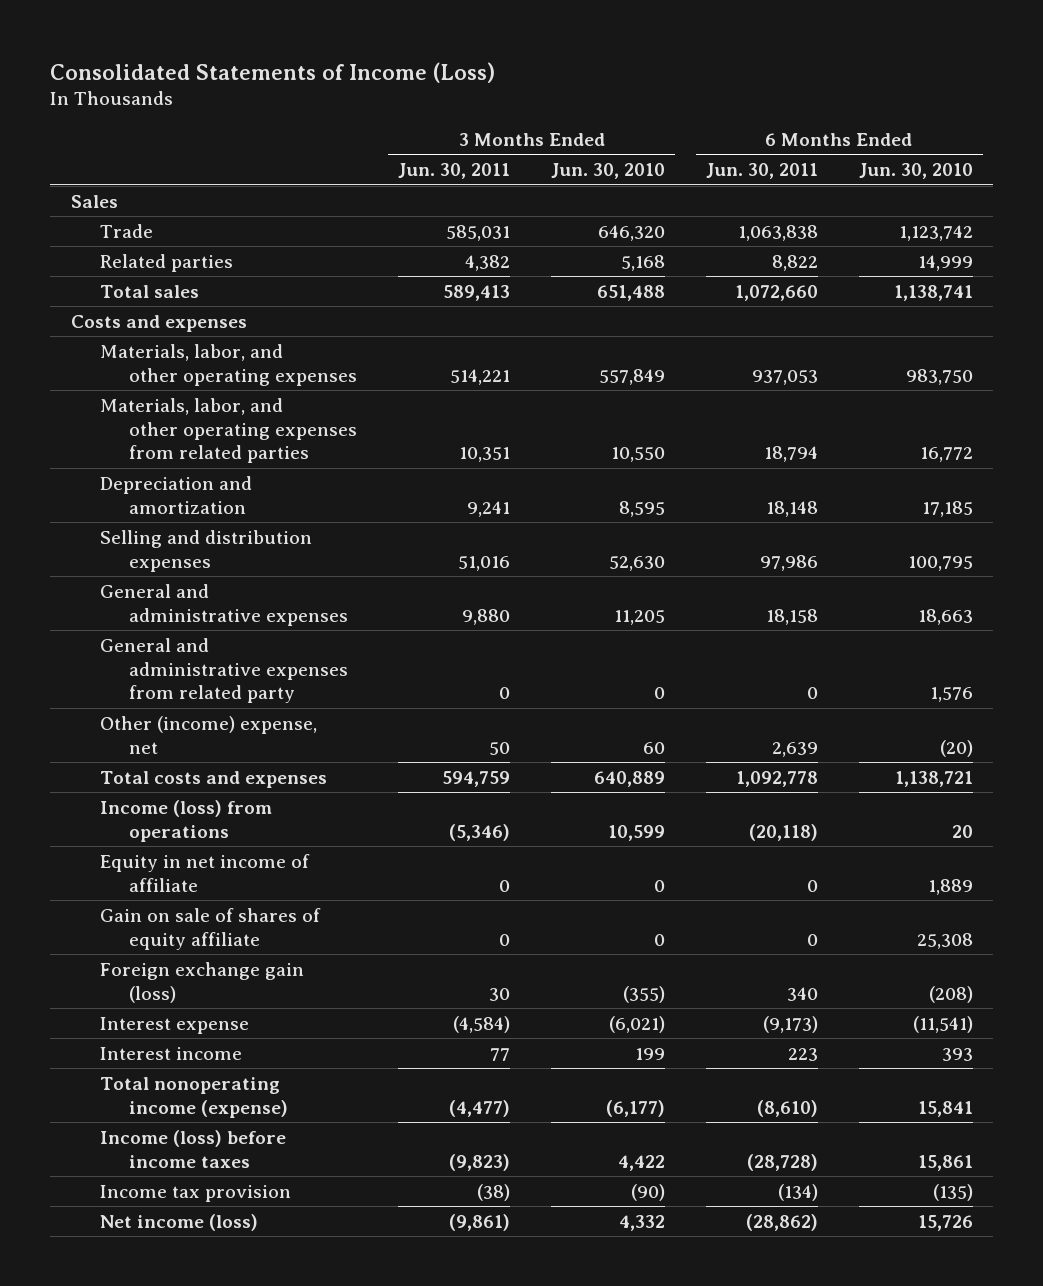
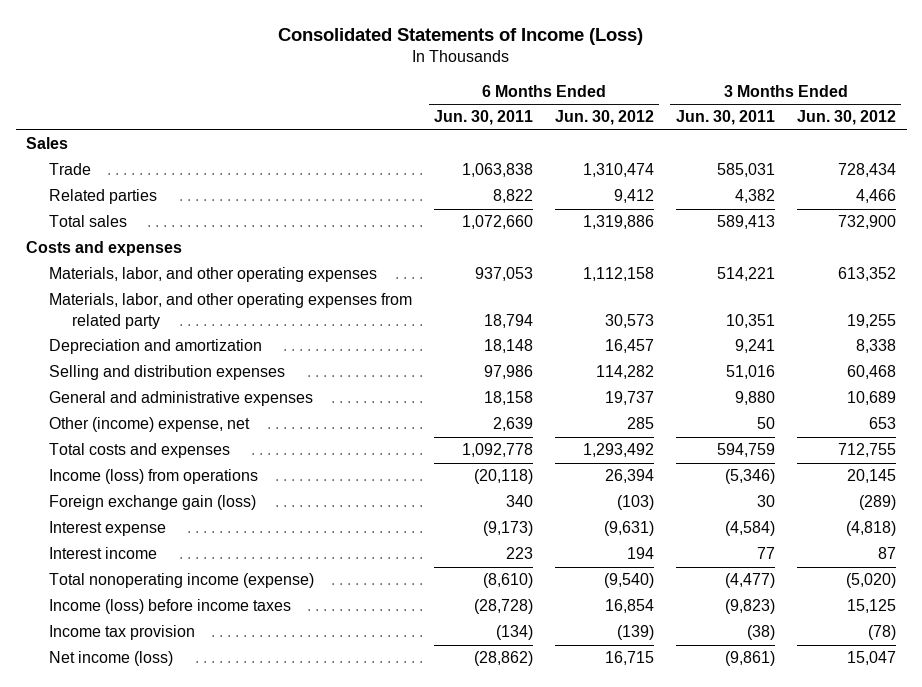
[551,163,666,180] Jun. 30, 2010 -> none
[858,163,973,180] Jun. 30, 2010 -> none
none -> [554,110,654,126] Jun. 30, 2012
none -> [796,110,896,126] Jun. 30, 2012
[99,397,358,464] Materials, labor, and other operating expenses from related parties -> [49,293,413,329] Materials, labor, and other operating expenses from related party
[99,637,349,704] General and administrative expenses from related party -> none
[99,853,310,892] Equity in net income of affiliate -> none
[99,907,321,950] Gain on sale of shares of equity affiliate -> none

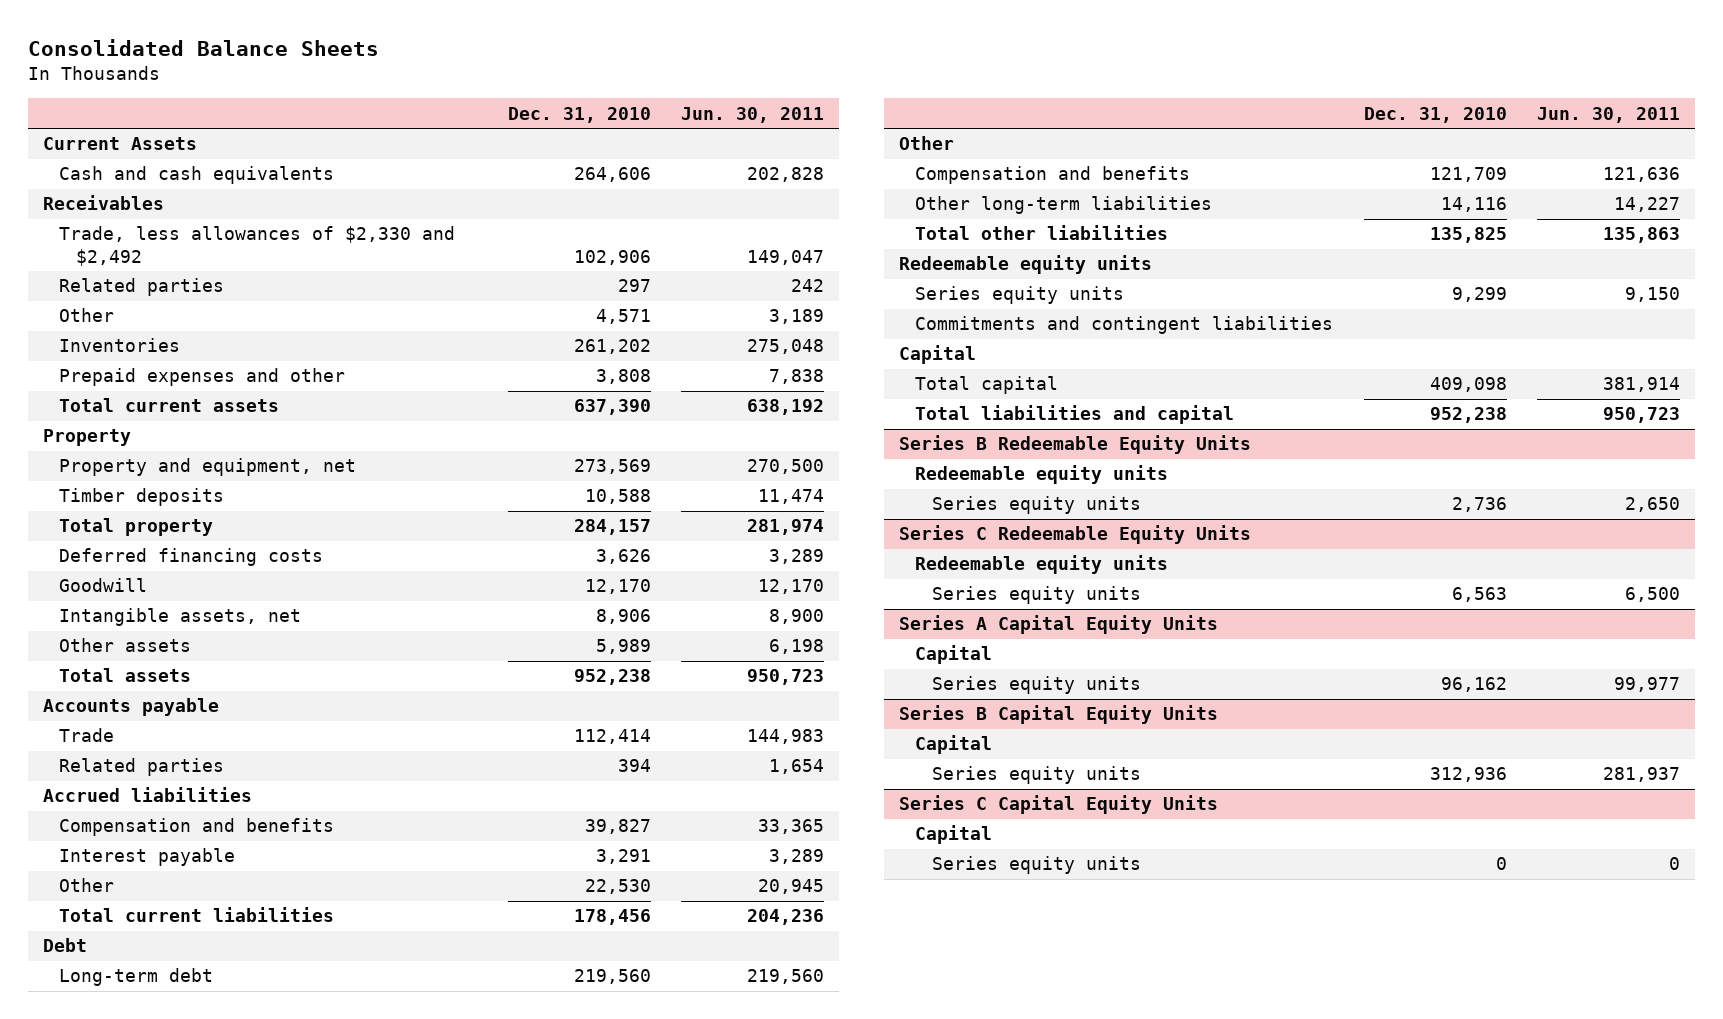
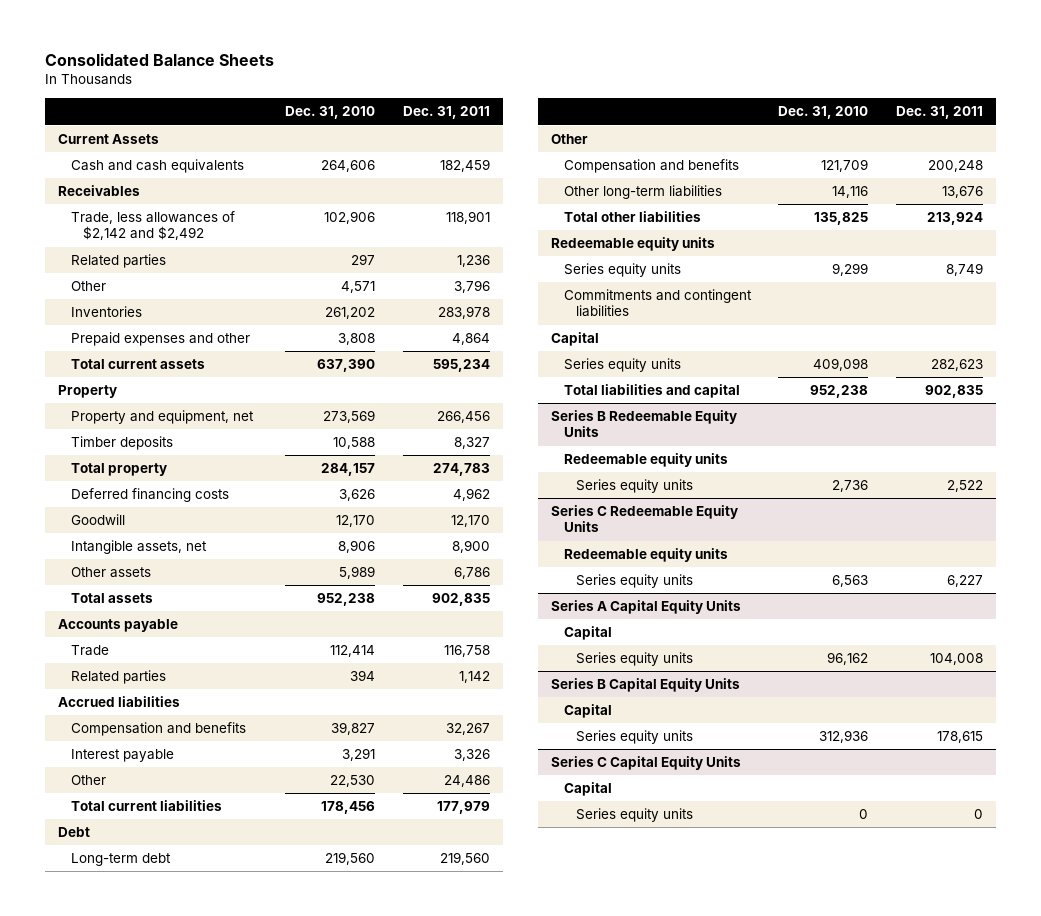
[680,106,824,123] Jun. 30, 2011 -> none
none -> [402,106,490,120] Dec. 31, 2011
[59,226,456,266] Trade, less allowances of $2,330 and $2,492 -> [70,211,235,241] Trade, less allowances of $2,142 and $2,492
[915,376,1059,395] Total capital -> [563,358,681,373] Series equity units

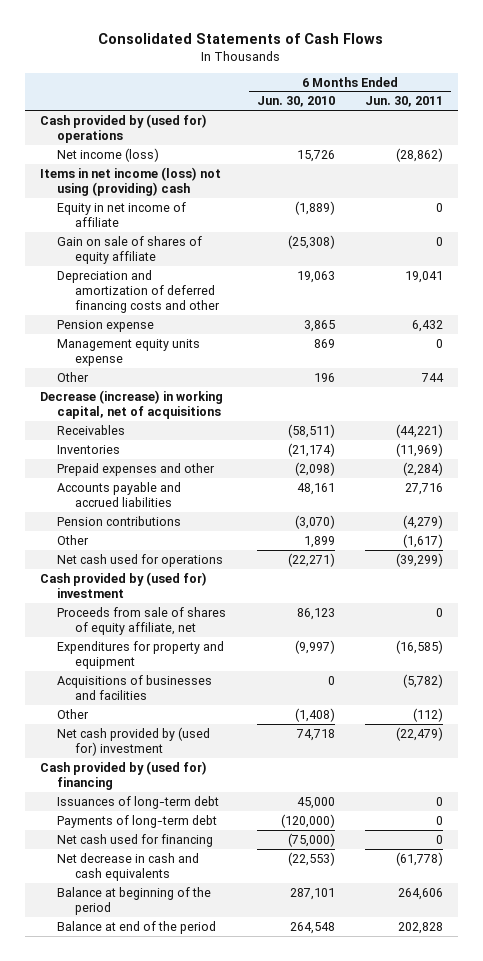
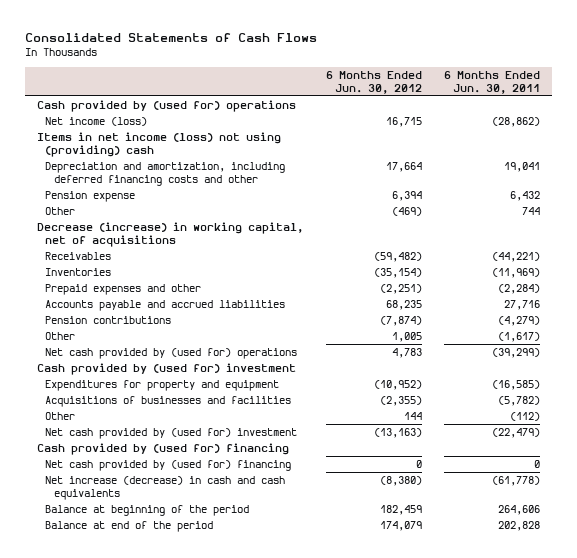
[256,96,335,108] Jun. 30, 2010 -> none
none -> [325,70,422,94] 6 Months Ended Jun. 30, 2012
[57,201,187,227] Equity in net income of affiliate -> none
[57,235,203,264] Gain on sale of shares of equity affiliate -> none
[57,269,221,313] Depreciation and amortization of deferred financing costs and other -> [45,161,286,186] Depreciation and amortization, including deferred financing costs and other
[57,338,201,366] Management equity units expense -> none
[57,553,224,567] Net cash used for operations -> [45,347,298,359] Net cash provided by (used for) operations
[57,606,227,635] Proceeds from sale of shares of equity affiliate, net -> none
[57,795,220,809] Issuances of long-term debt -> none
[57,814,218,828] Payments of long-term debt -> none
[57,833,214,847] Net cash used for financing -> [45,459,292,471] Net cash provided by (used for) financing
[57,852,200,881] Net decrease in cash and cash equivalents -> [45,475,286,500] Net increase (decrease) in cash and cash equivalents

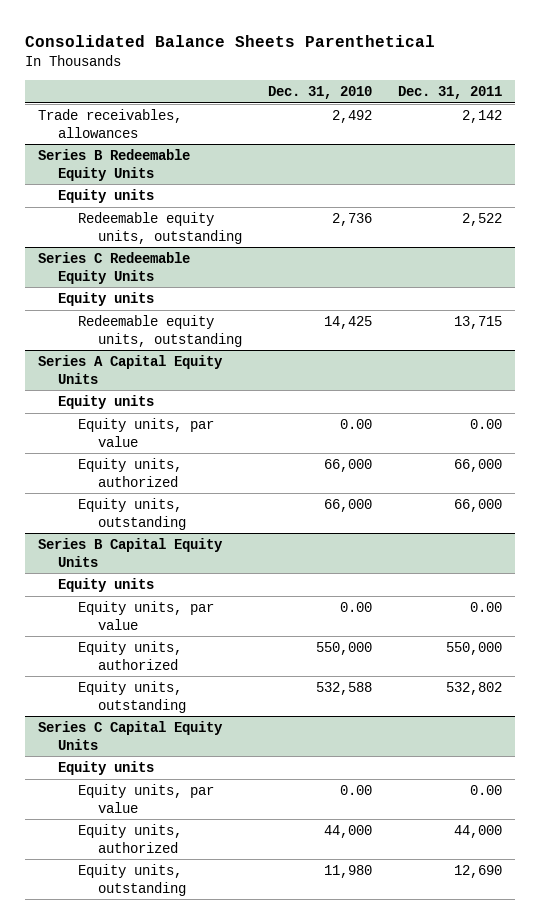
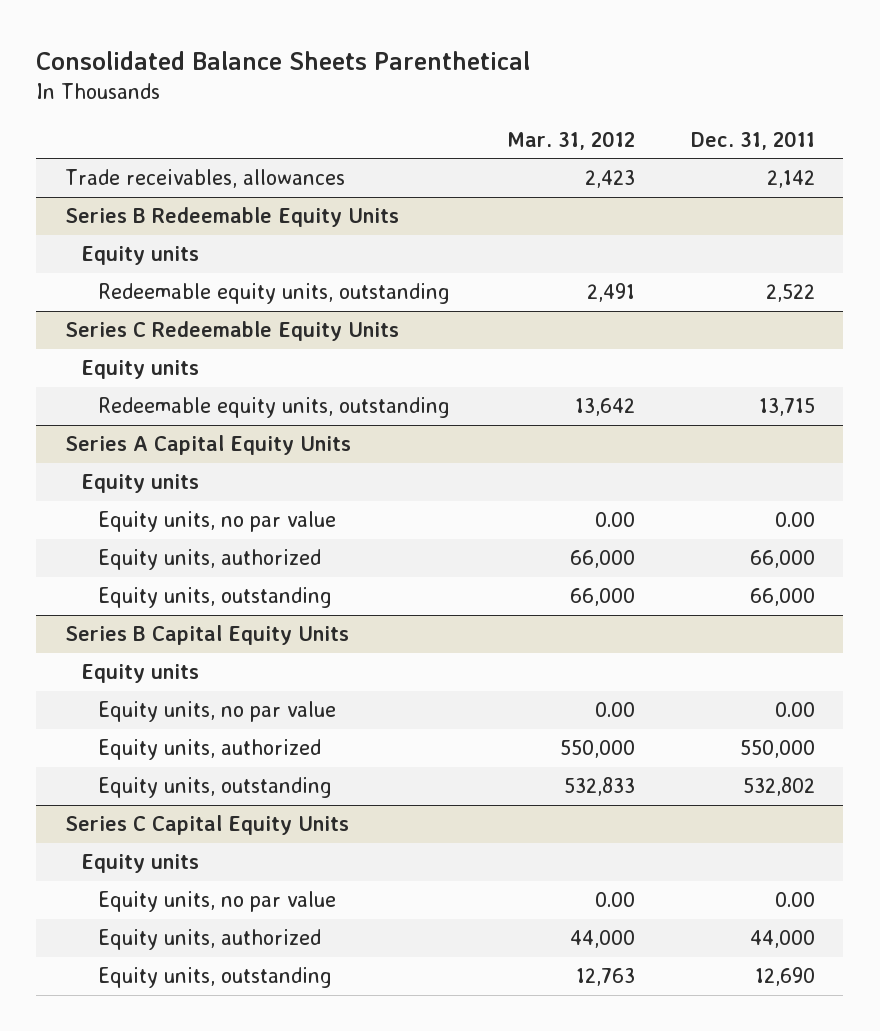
[267,85,372,99] Dec. 31, 2010 -> none
none -> [506,130,635,150] Mar. 31, 2012
[78,417,215,447] Equity units, par value -> [98,511,337,533] Equity units, no par value
[78,600,215,630] Equity units, par value -> [98,701,337,723] Equity units, no par value
[78,783,215,813] Equity units, par value -> [98,891,337,913] Equity units, no par value

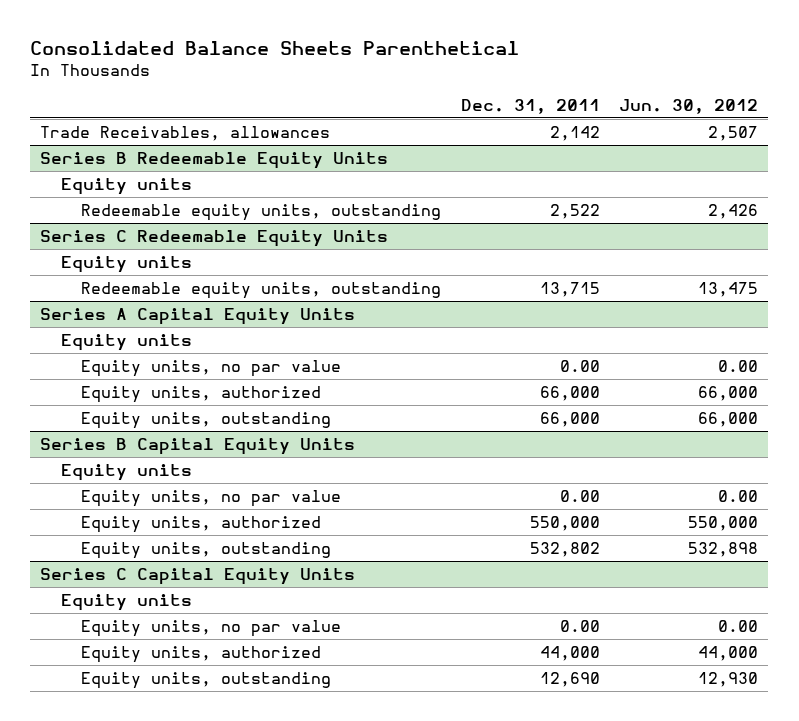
[506,130,635,150] Mar. 31, 2012 -> none
none -> [619,98,759,114] Jun. 30, 2012
[64,169,345,189] Trade receivables, allowances -> [40,125,331,141] Trade Receivables, allowances

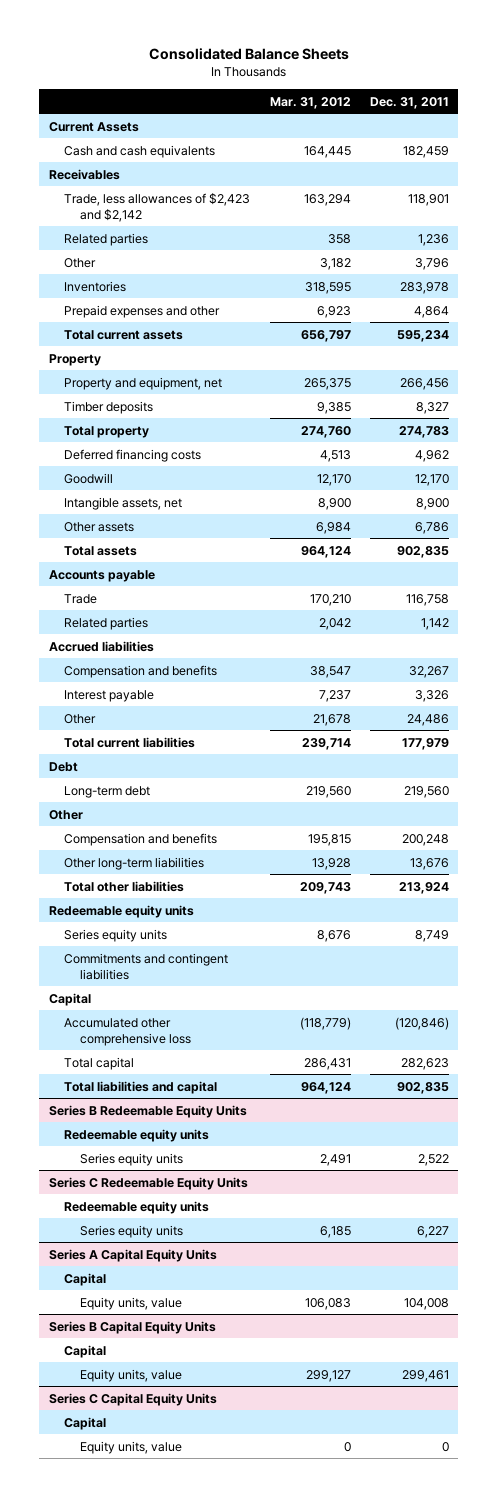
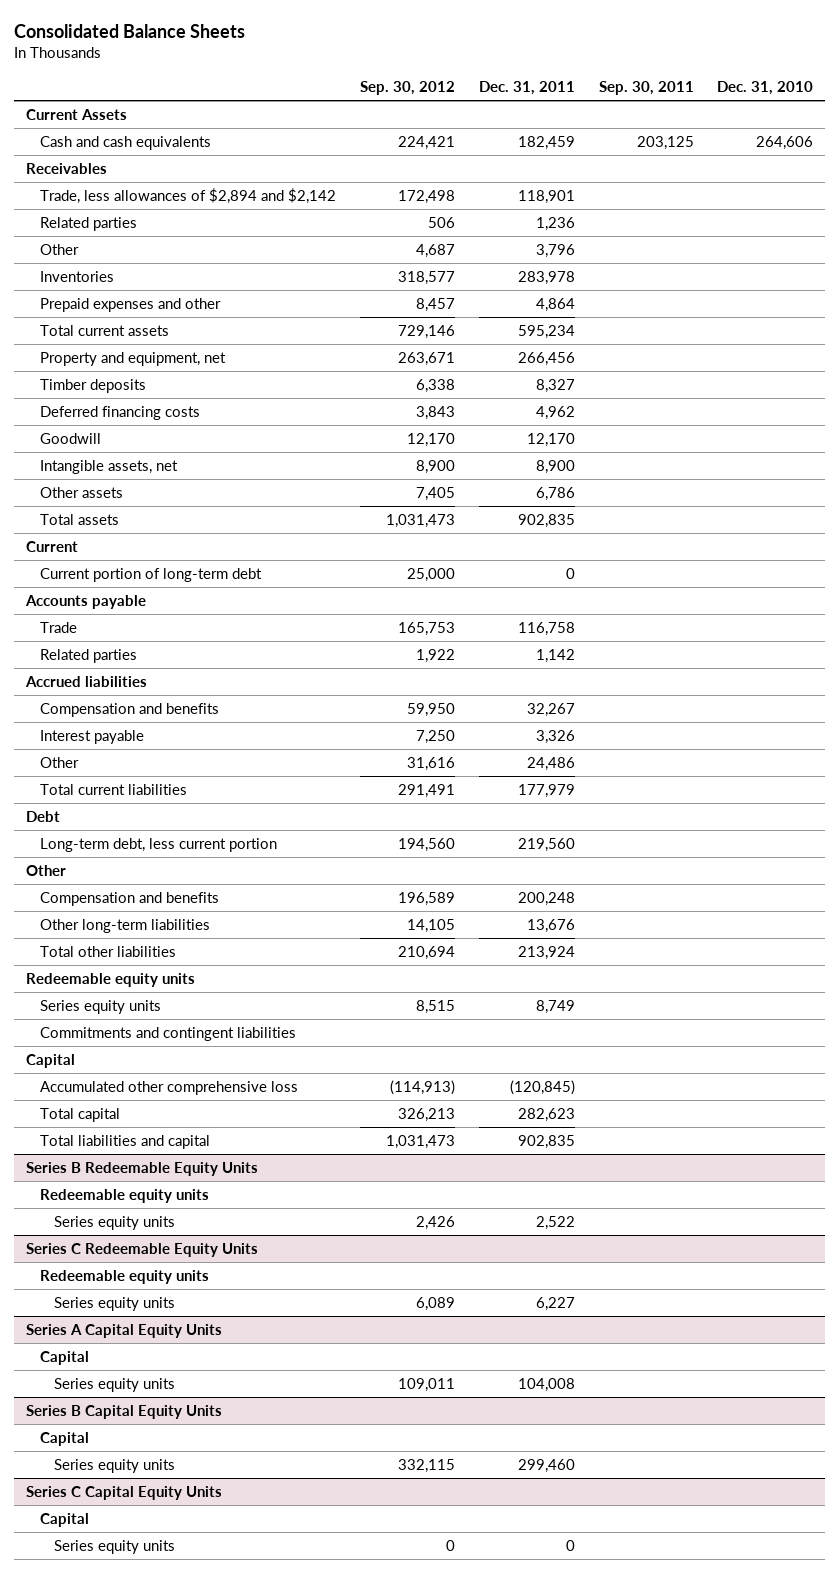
[269,96,351,109] Mar. 31, 2012 -> none
none -> [359,81,455,96] Sep. 30, 2012
none -> [598,81,694,96] Sep. 30, 2011
none -> [717,81,814,96] Dec. 31, 2010
[64,192,251,222] Trade, less allowances of $2,423 and $2,142 -> [39,187,336,204] Trade, less allowances of $2,894 and $2,142
[48,353,101,366] Property -> none
[64,425,150,438] Total property -> none
none -> [26,540,79,552] Current
none -> [39,567,262,582] Current portion of long-term debt
[64,785,151,798] Long-term debt -> [39,837,277,852] Long-term debt, less current portion
[394,1016,449,1030] (120,846) -> [509,1079,575,1095] (120,845)
[79,1296,182,1310] Equity units, value -> [53,1377,175,1392] Series equity units
[79,1368,182,1382] Equity units, value -> [53,1458,175,1473] Series equity units
[401,1369,449,1382] 299,461 -> [517,1458,575,1473] 299,460
[79,1440,182,1454] Equity units, value -> [53,1539,175,1554] Series equity units

